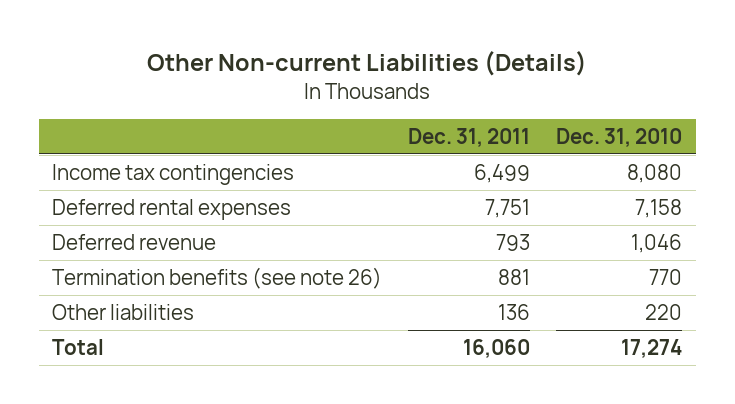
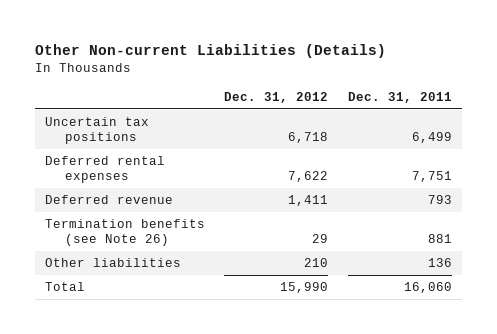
[556,128,683,148] Dec. 31, 2010 -> none
none -> [224,91,329,103] Dec. 31, 2012
[52,163,295,185] Income tax contingencies -> [44,117,149,145] Uncertain tax positions
[52,266,383,289] Termination benefits (see note 26) -> [44,219,205,247] Termination benefits (see Note 26)

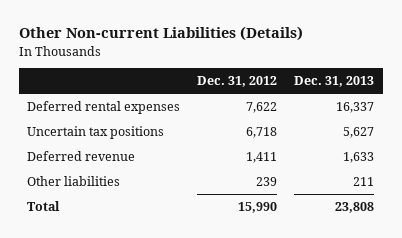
[348,91,453,103] Dec. 31, 2011 -> none
none -> [294,76,375,88] Dec. 31, 2013
[44,117,149,145] Uncertain tax positions -> [27,126,165,140] Uncertain tax positions
[44,219,205,247] Termination benefits (see Note 26) -> none
[304,258,329,268] 210 -> [256,177,278,187] 239

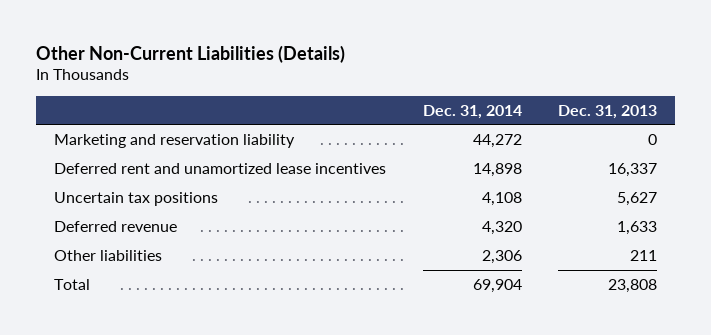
[18,26,303,42] Other Non-current Liabilities (Details) -> [36,44,346,63] Other Non-Current Liabilities (Details)
[197,76,278,88] Dec. 31, 2012 -> none
none -> [422,104,522,119] Dec. 31, 2014
none -> [54,133,296,148] Marketing and reservation liability
[27,101,181,115] Deferred rental expenses -> [54,162,387,174] Deferred rent and unamortized lease incentives

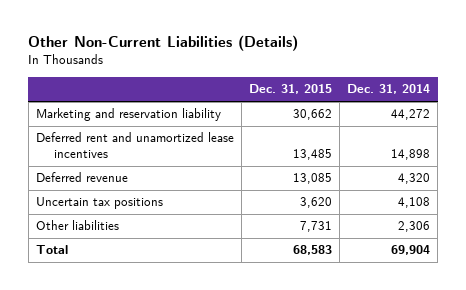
[557,104,657,119] Dec. 31, 2013 -> none
none -> [248,84,332,95] Dec. 31, 2015
[54,191,219,206] Uncertain tax positions -> [35,197,163,210] Uncertain tax positions

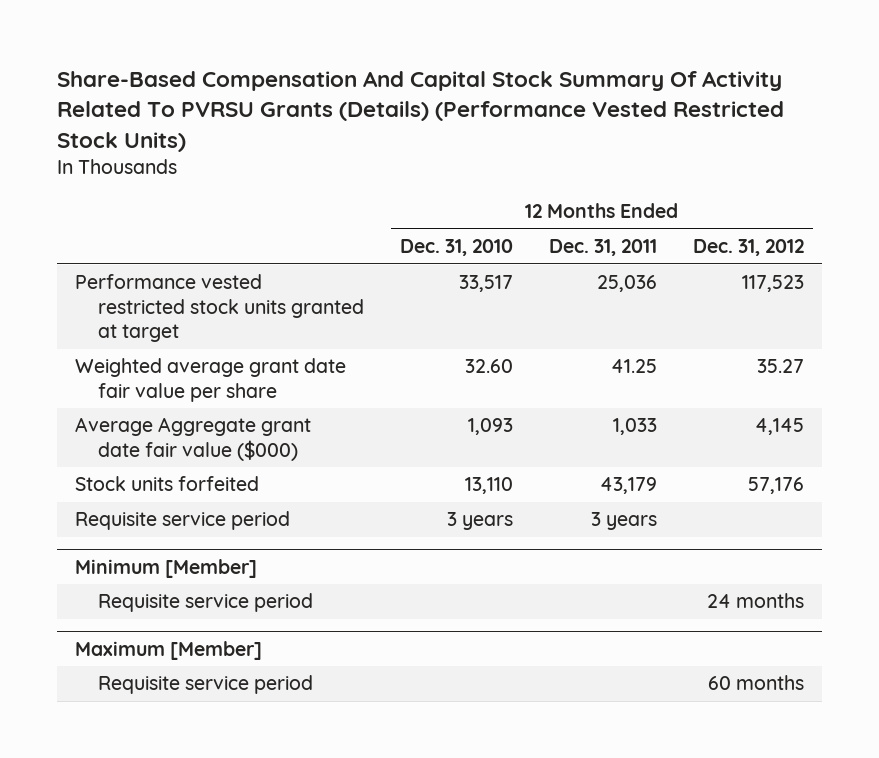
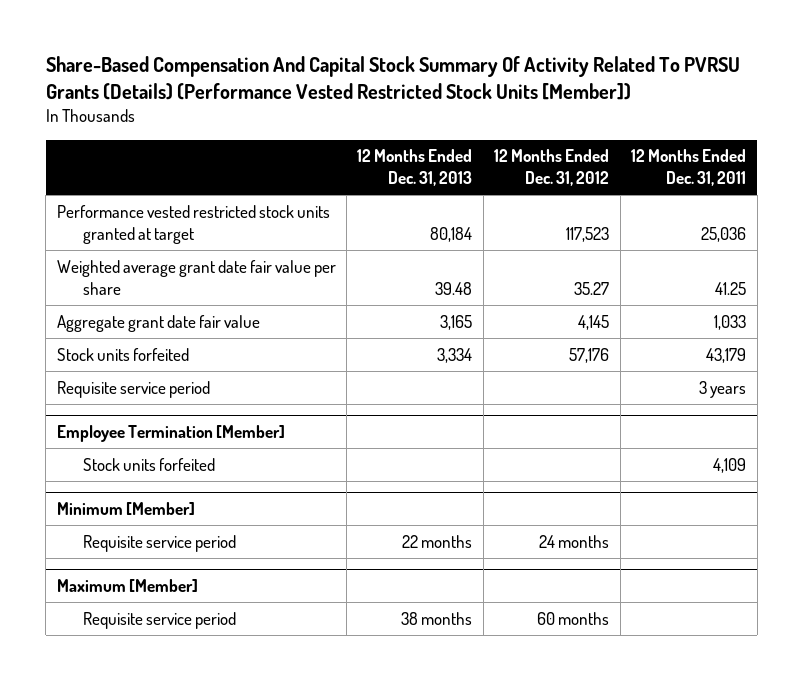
[56,70,784,152] Share-Based Compensation And Capital Stock Summary Of Activity Related To PVRSU Grants (Details) (Performance Vested Restricted Stock Units) -> [45,56,740,101] Share-Based Compensation And Capital Stock Summary Of Activity Related To PVRSU Grants (Details) (Performance Vested Restricted Stock Units [Member])
[400,239,514,257] Dec. 31, 2010 -> none
none -> [357,149,473,187] 12 Months Ended Dec. 31, 2013
[74,417,311,461] Average Aggregate grant date fair value ($000) -> [56,314,260,332] Aggregate grant date fair value
none -> [56,424,285,442] Employee Termination [Member]
none -> [82,457,215,471] Stock units forfeited

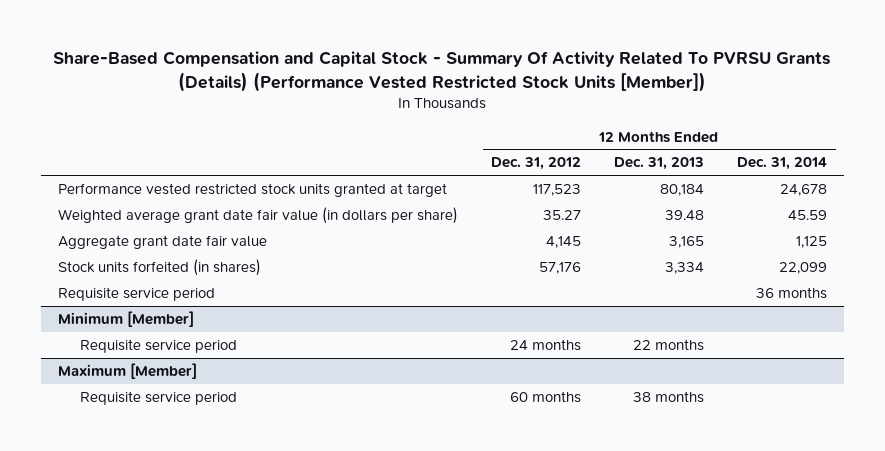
[45,56,740,101] Share-Based Compensation And Capital Stock Summary Of Activity Related To PVRSU Grants (Details) (Performance Vested Restricted Stock Units [Member]) -> [53,51,831,93] Share-Based Compensation and Capital Stock - Summary Of Activity Related To PVRSU Grants (Details) (Performance Vested Restricted Stock Units [Member])
[631,149,747,187] 12 Months Ended Dec. 31, 2011 -> none
none -> [737,157,828,171] Dec. 31, 2014
[56,259,336,295] Weighted average grant date fair value per share -> [57,207,458,225] Weighted average grant date fair value (in dollars per share)
[56,347,189,361] Stock units forfeited -> [57,259,261,277] Stock units forfeited (in shares)
[56,424,285,442] Employee Termination [Member] -> none
[82,457,215,471] Stock units forfeited -> none

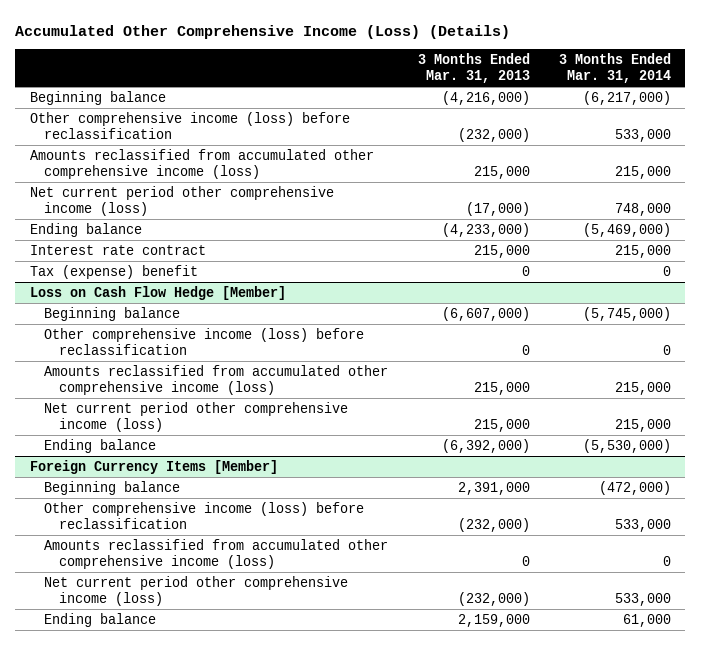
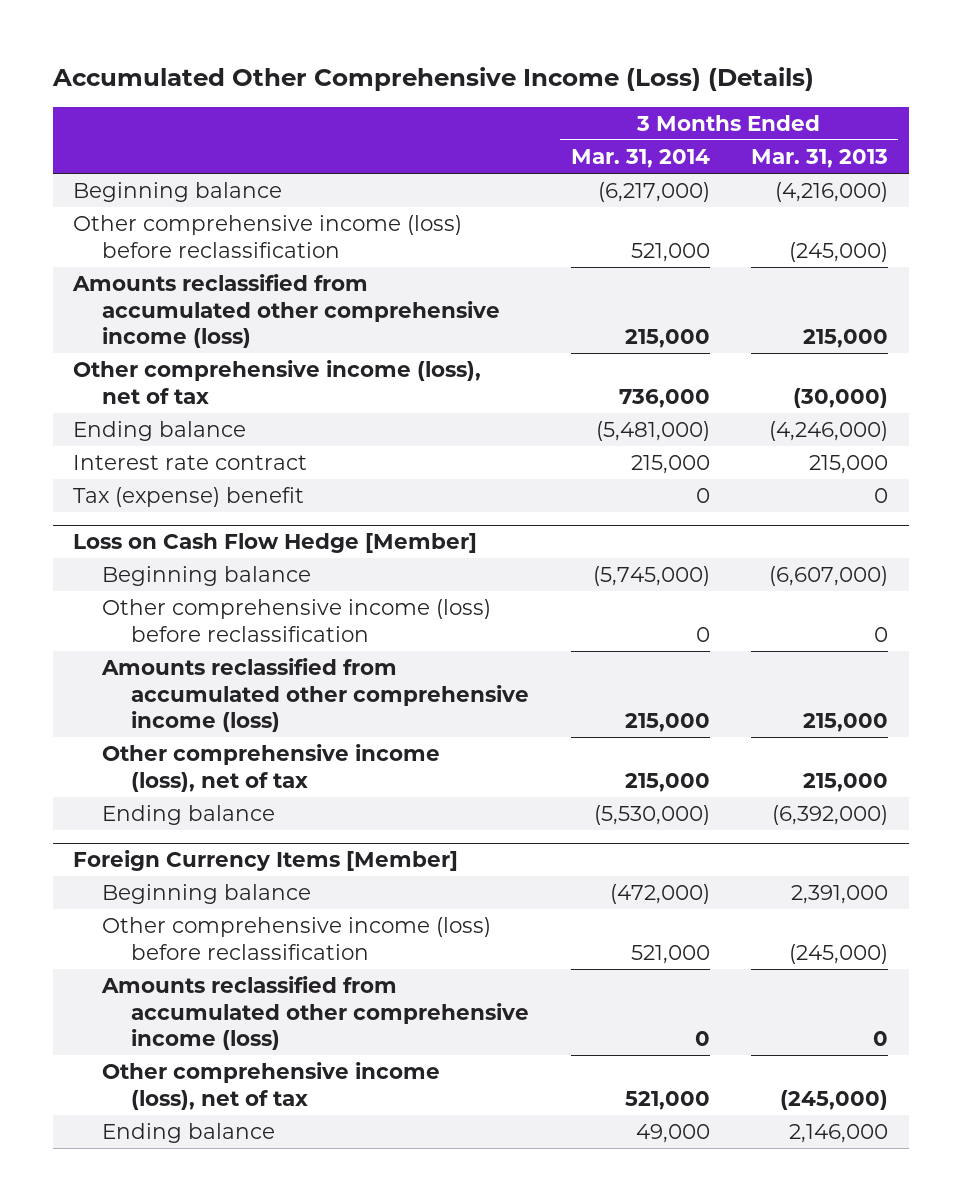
[457,128,530,143] (232,000) -> [788,241,888,262] (245,000)
[614,129,671,143] 533,000 -> [630,242,710,262] 521,000
[29,185,334,217] Net current period other comprehensive income (loss) -> [73,359,482,404] Other comprehensive income (loss), net of tax
[465,202,530,217] (17,000) -> [792,387,888,408] (30,000)
[614,203,671,217] 748,000 -> [618,388,710,408] 736,000
[441,222,530,237] (4,233,000) -> [768,420,888,441] (4,246,000)
[582,222,671,237] (5,469,000) -> [595,420,710,441] (5,481,000)
[44,401,349,433] Net current period other comprehensive income (loss) -> [102,743,441,792] Other comprehensive income (loss), net of tax
[457,518,530,533] (232,000) -> [788,943,888,964] (245,000)
[614,519,671,533] 533,000 -> [630,944,710,964] 521,000
[44,575,349,607] Net current period other comprehensive income (loss) -> [102,1061,441,1110] Other comprehensive income (loss), net of tax
[457,592,530,607] (232,000) -> [779,1089,888,1110] (245,000)
[614,593,671,607] 533,000 -> [624,1090,710,1110] 521,000
[457,613,530,627] 2,159,000 -> [788,1123,888,1143] 2,146,000
[622,613,671,627] 61,000 -> [635,1123,710,1143] 49,000

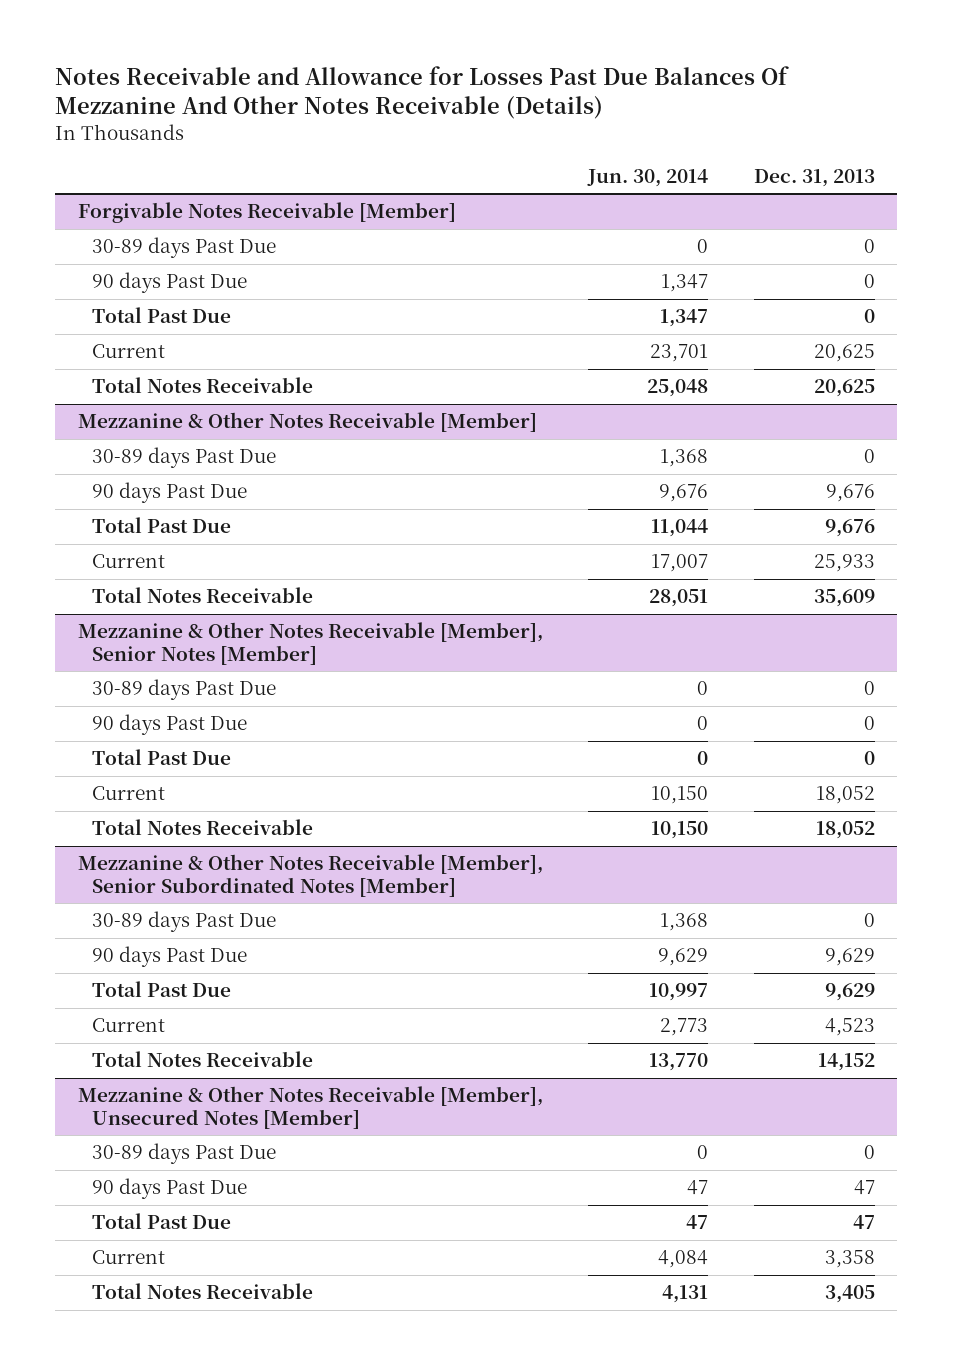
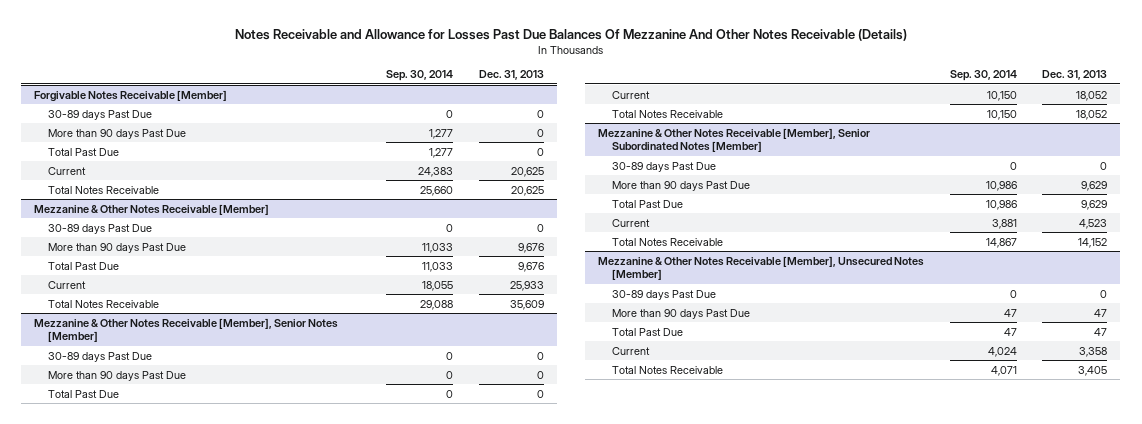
[587,168,709,187] Jun. 30, 2014 -> none
none -> [386,70,454,82] Sep. 30, 2014
[92,272,248,294] 90 days Past Due -> [48,128,187,139] More than 90 days Past Due
[92,482,248,504] 90 days Past Due -> [48,242,187,253] More than 90 days Past Due
[92,714,248,736] 90 days Past Due -> [48,370,187,381] More than 90 days Past Due
[92,946,248,968] 90 days Past Due -> [611,180,750,191] More than 90 days Past Due
[92,1178,248,1200] 90 days Past Due -> [611,308,750,319] More than 90 days Past Due

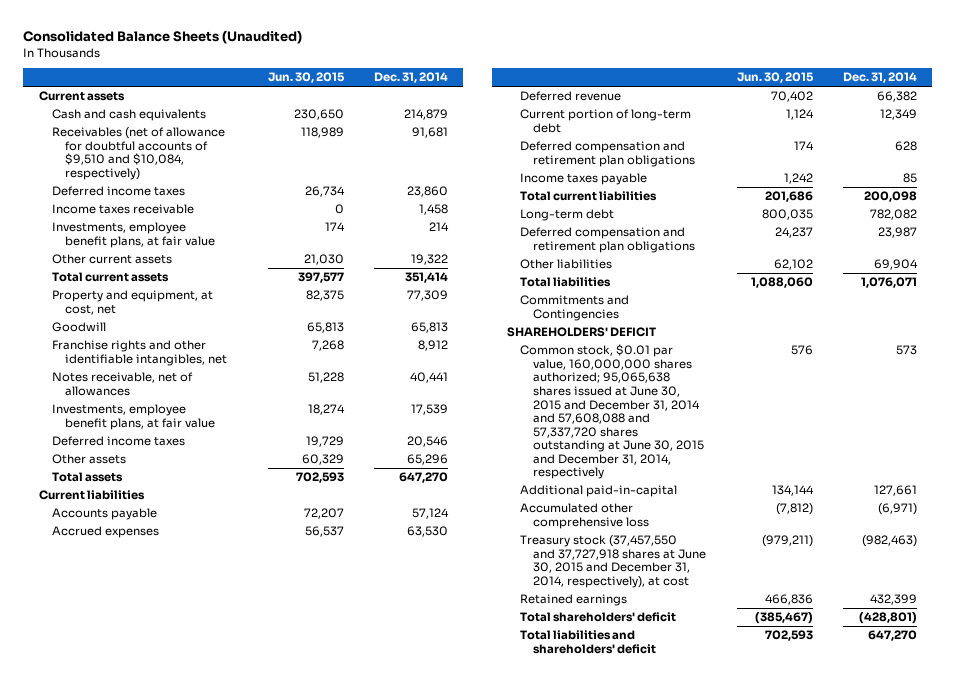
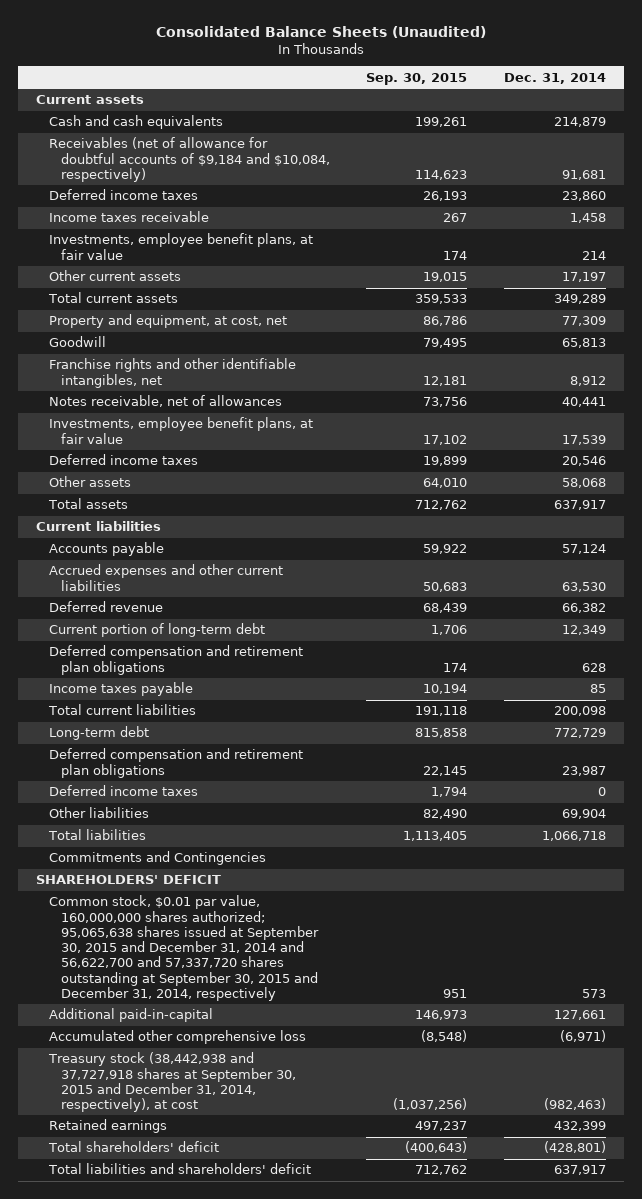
[267,72,345,84] Jun. 30, 2015 -> none
none -> [366,72,468,85] Sep. 30, 2015
[51,127,225,180] Receivables (net of allowance for doubtful accounts of $9,510 and $10,084, respectively) -> [48,137,331,182] Receivables (net of allowance for doubtful accounts of $9,184 and $10,084, respectively)
[411,254,449,266] 19,322 -> [561,272,606,283] 17,197
[405,272,449,284] 351,414 -> [553,294,606,305] 349,289
[407,454,449,466] 65,296 -> [561,478,606,489] 58,068
[399,472,449,484] 647,270 -> [553,500,606,511] 637,917
[51,526,159,539] Accrued expenses -> [48,564,283,591] Accrued expenses and other current liabilities
[869,209,917,221] 782,082 -> [553,728,606,739] 772,729
none -> [48,785,198,797] Deferred income taxes
[860,277,917,289] 1,076,071 -> [541,831,606,842] 1,066,718
[520,344,705,480] Common stock, $0.01 par value, 160,000,000 shares authorized; 95,065,638 shares issued at June 30, 2015 and December 31, 2014 and 57,608,088 and 57,337,720 shares outstanding at June 30, 2015 and December 31, 2014, respectively -> [48,895,320,1001] Common stock, $0.01 par value, 160,000,000 shares authorized; 95,065,638 shares issued at September 30, 2015 and December 31, 2014 and 56,622,700 and 57,337,720 shares outstanding at September 30, 2015 and December 31, 2014, respectively
[520,535,707,588] Treasury stock (37,457,550 and 37,727,918 shares at June 30, 2015 and December 31, 2014, respectively), at cost -> [47,1052,297,1113] Treasury stock (38,442,938 and 37,727,918 shares at September 30, 2015 and December 31, 2014, respectively), at cost
[867,630,917,642] 647,270 -> [553,1165,606,1176] 637,917

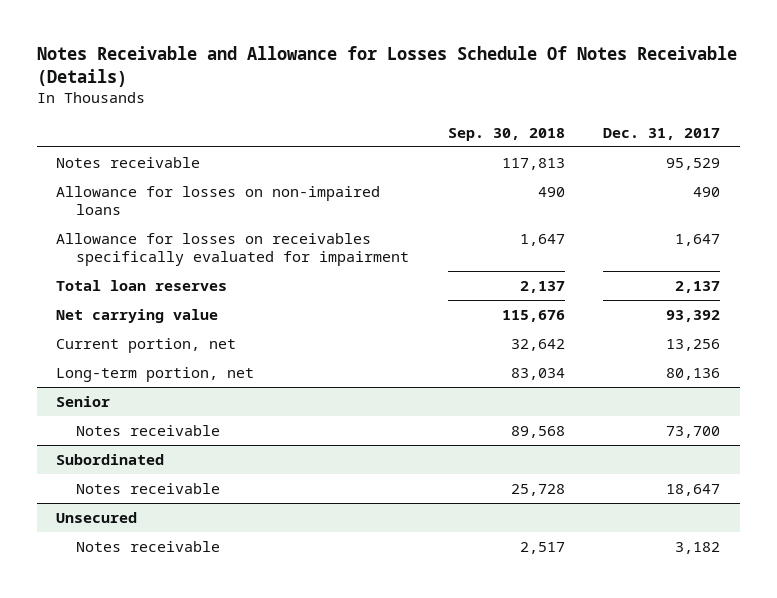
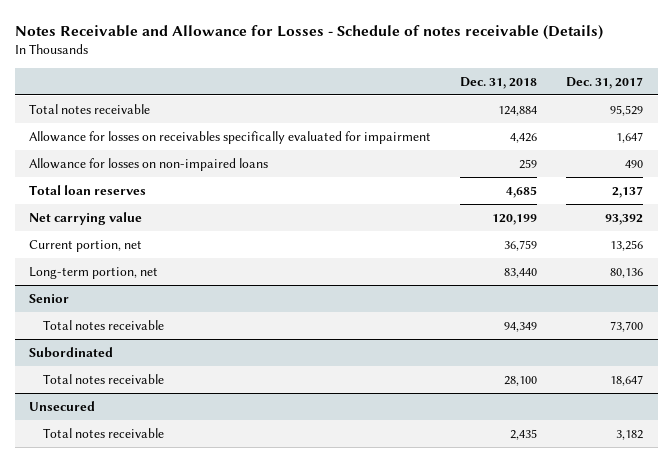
[36,45,737,87] Notes Receivable and Allowance for Losses Schedule Of Notes Receivable (Details) -> [14,24,603,40] Notes Receivable and Allowance for Losses - Schedule of notes receivable (Details)
[447,127,565,141] Sep. 30, 2018 -> none
none -> [460,76,538,89] Dec. 31, 2018
[56,156,201,168] Notes receivable -> [29,103,151,114] Total notes receivable
[56,185,381,215] Allowance for losses on non-impaired loans -> [29,157,269,171] Allowance for losses on non-impaired loans
[75,424,220,436] Notes receivable -> [43,319,165,330] Total notes receivable
[75,482,220,494] Notes receivable -> [43,373,165,384] Total notes receivable
[75,540,220,552] Notes receivable -> [43,427,165,438] Total notes receivable

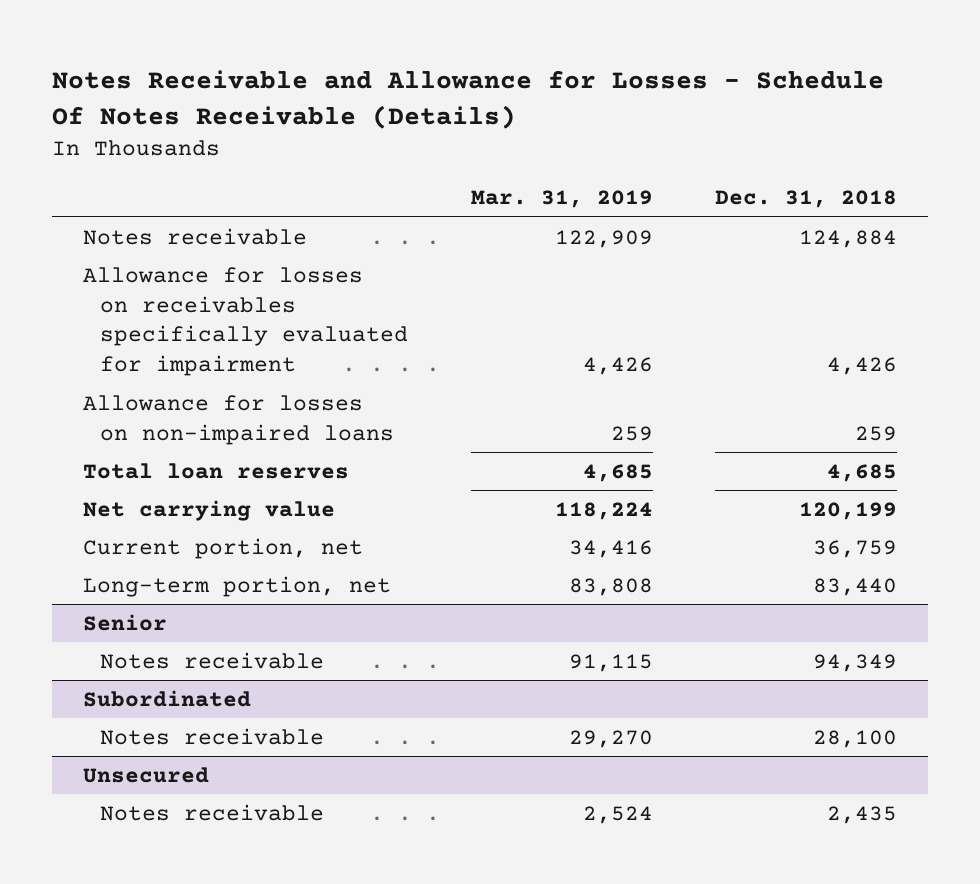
[14,24,603,40] Notes Receivable and Allowance for Losses - Schedule of notes receivable (Details) -> [52,70,885,130] Notes Receivable and Allowance for Losses - Schedule Of Notes Receivable (Details)
[566,76,644,89] Dec. 31, 2017 -> none
none -> [470,190,653,209] Mar. 31, 2019
[29,103,151,114] Total notes receivable -> [83,227,308,245] Notes receivable
[43,319,165,330] Total notes receivable -> [100,651,325,669] Notes receivable
[43,373,165,384] Total notes receivable -> [100,727,325,745] Notes receivable
[43,427,165,438] Total notes receivable -> [100,803,325,821] Notes receivable

